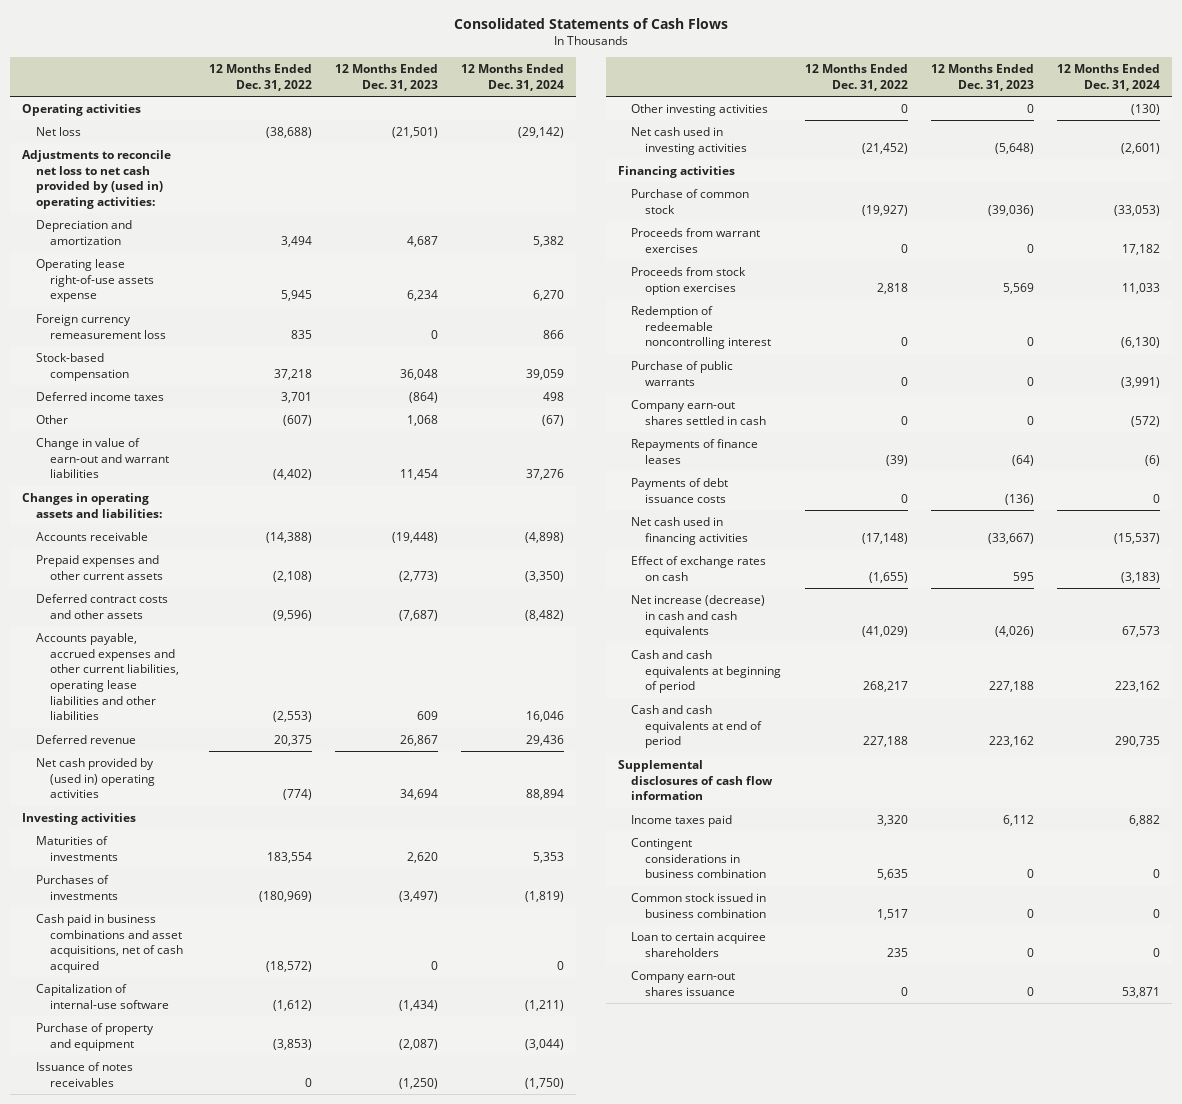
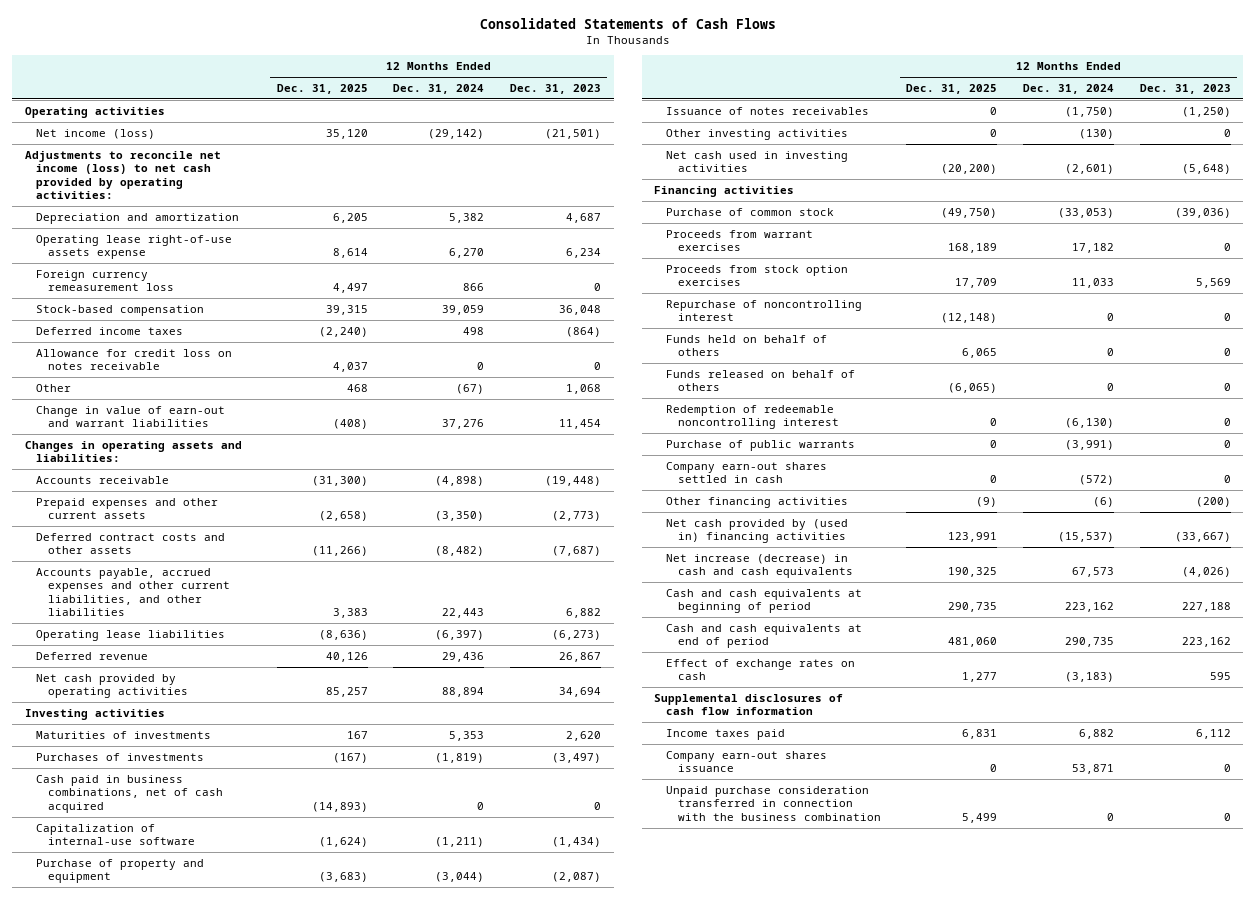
[208,64,312,91] 12 Months Ended Dec. 31, 2022 -> none
none -> [276,84,368,95] Dec. 31, 2025
[35,126,81,136] Net loss -> [36,128,156,139] Net income (loss)
[21,149,171,209] Adjustments to reconcile net loss to net cash provided by (used in) operating activities: -> [24,150,221,200] Adjustments to reconcile net income (loss) to net cash provided by operating activities:
none -> [36,348,233,371] Allowance for credit loss on notes receivable
[35,632,179,721] Accounts payable, accrued expenses and other current liabilities, operating lease liabilities and other liabilities -> [36,567,231,617] Accounts payable, accrued expenses and other current liabilities, and other liabilities
[416,711,438,721] 609 -> [565,608,601,619] 6,882
[526,711,565,723] 16,046 -> [442,608,485,619] 22,443
none -> [36,629,226,641] Operating lease liabilities
[35,757,155,799] Net cash provided by (used in) operating activities -> [36,673,189,699] Net cash provided by operating activities
[35,913,183,973] Cash paid in business combinations and asset acquisitions, net of cash acquired -> [36,774,224,813] Cash paid in business combinations, net of cash acquired
none -> [666,299,863,322] Repurchase of noncontrolling interest
none -> [666,334,828,357] Funds held on behalf of others
none -> [666,369,856,392] Funds released on behalf of others
[631,438,759,464] Repayments of finance leases -> none
[631,477,729,503] Payments of debt issuance costs -> none
none -> [666,496,849,508] Other financing activities
[631,516,749,545] Net cash used in financing activities -> [666,518,849,544] Net cash provided by (used in) financing activities
[631,555,767,581] Effect of exchange rates on cash -> [666,658,856,681] Effect of exchange rates on cash
[631,837,767,879] Contingent considerations in business combination -> none
[631,892,767,918] Common stock issued in business combination -> none
[631,931,767,957] Loan to certain acquiree shareholders -> none
none -> [666,785,881,821] Unpaid purchase consideration transferred in connection with the business combination

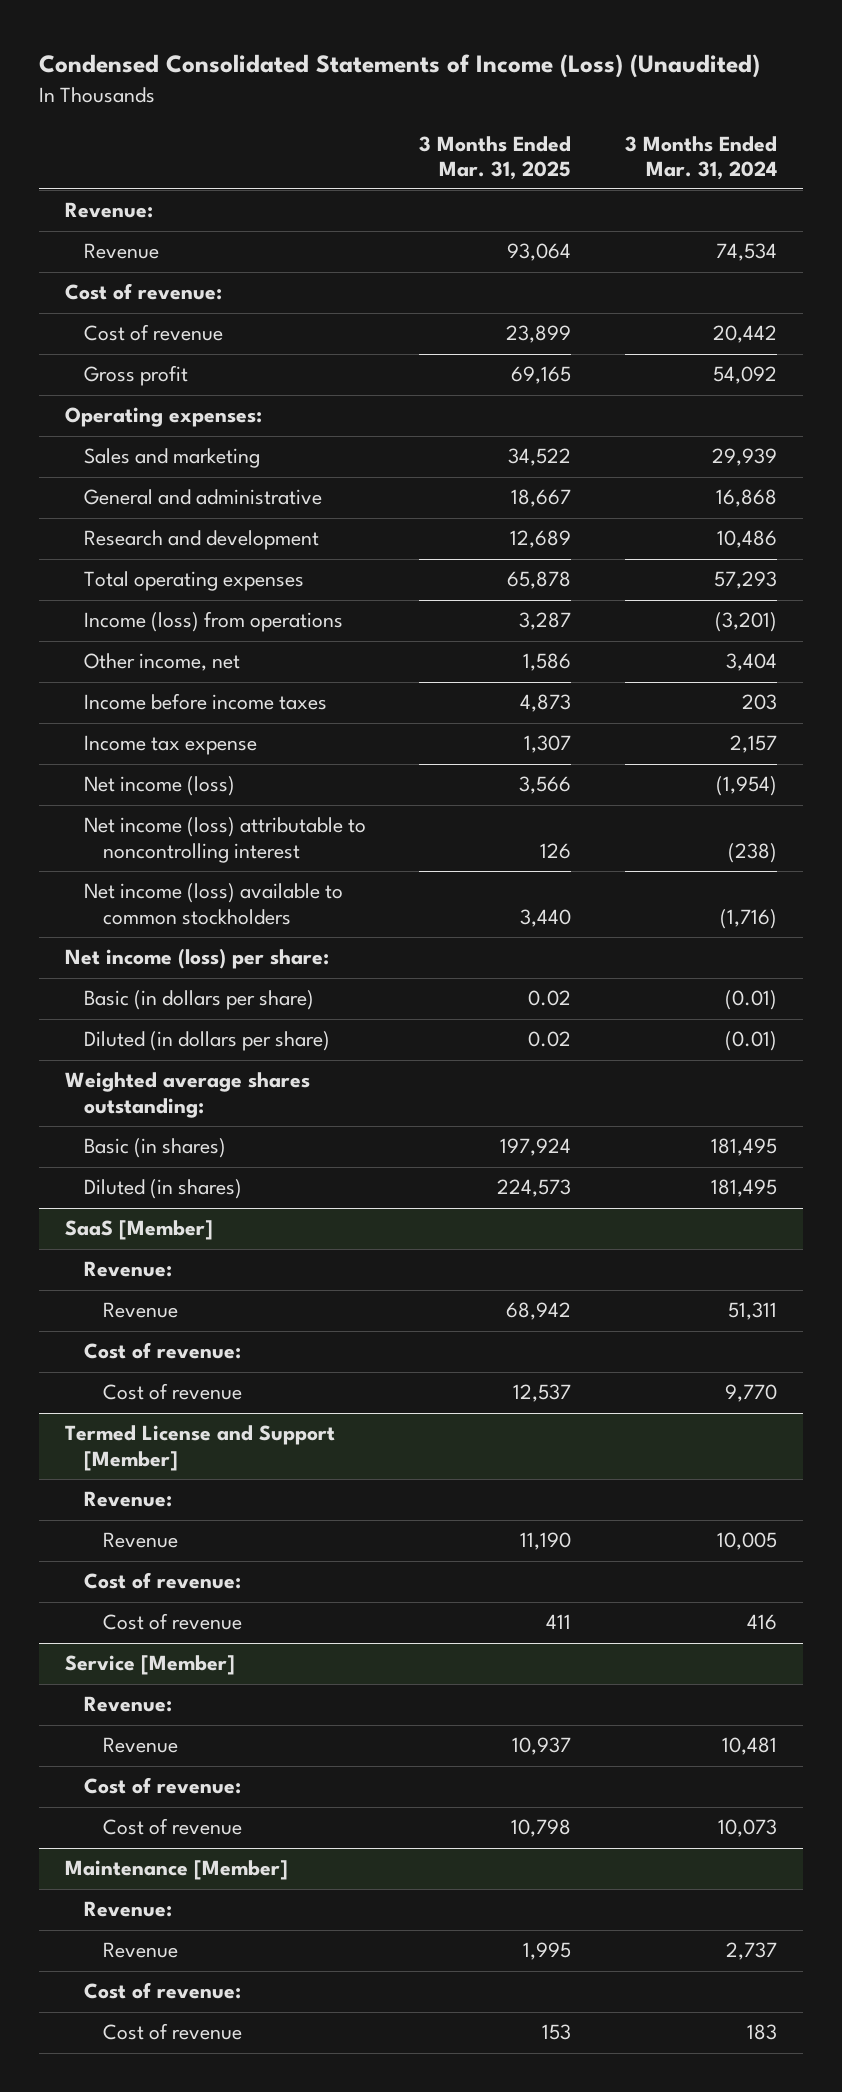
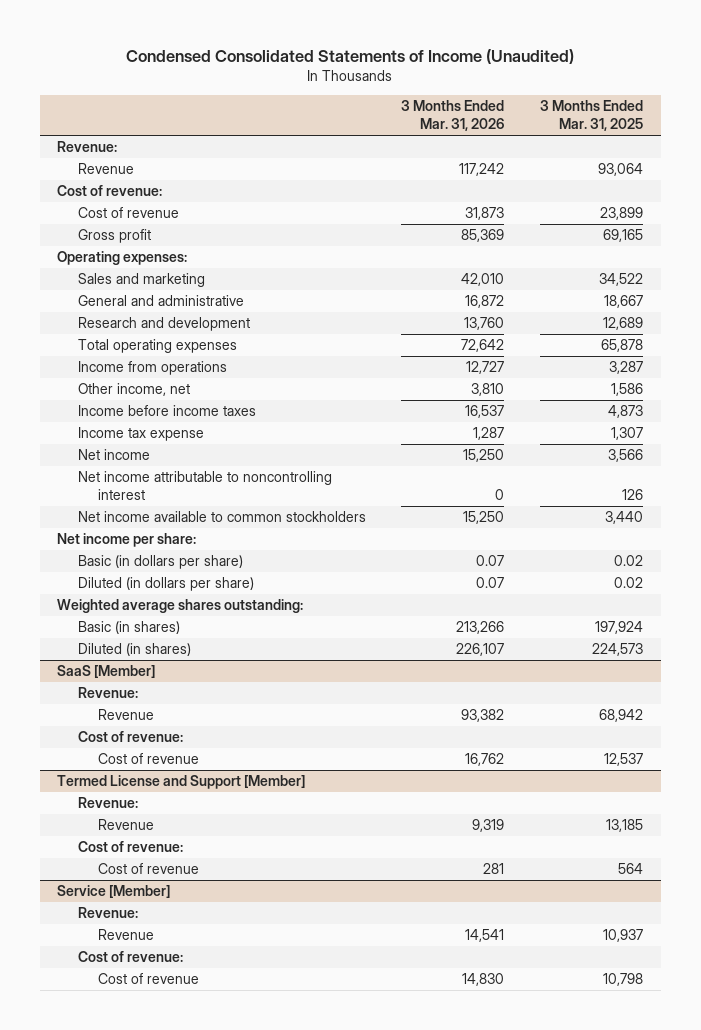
[38,54,760,79] Condensed Consolidated Statements of Income (Loss) (Unaudited) -> [126,48,575,64] Condensed Consolidated Statements of Income (Unaudited)
[624,135,777,180] 3 Months Ended Mar. 31, 2024 -> none
none -> [401,100,505,132] 3 Months Ended Mar. 31, 2026
[84,611,344,633] Income (loss) from operations -> [77,361,227,376] Income from operations
[84,776,236,797] Net income (loss) -> [77,449,150,461] Net income
[84,817,367,863] Net income (loss) attributable to noncontrolling interest -> [77,471,332,501] Net income attributable to noncontrolling interest
[84,883,344,925] Net income (loss) available to common stockholders -> [77,511,366,523] Net income available to common stockholders
[65,948,330,970] Net income (loss) per share: -> [57,533,197,548] Net income per share:
[520,1532,572,1551] 11,190 -> [606,819,644,833] 13,185
[546,1614,572,1630] 411 -> [618,863,644,875] 564
[65,1860,289,1881] Maintenance [Member] -> none
[84,1901,173,1918] Revenue: -> none
[102,1942,178,1959] Revenue -> none
[84,1982,242,2000] Cost of revenue: -> none
[102,2023,242,2041] Cost of revenue -> none

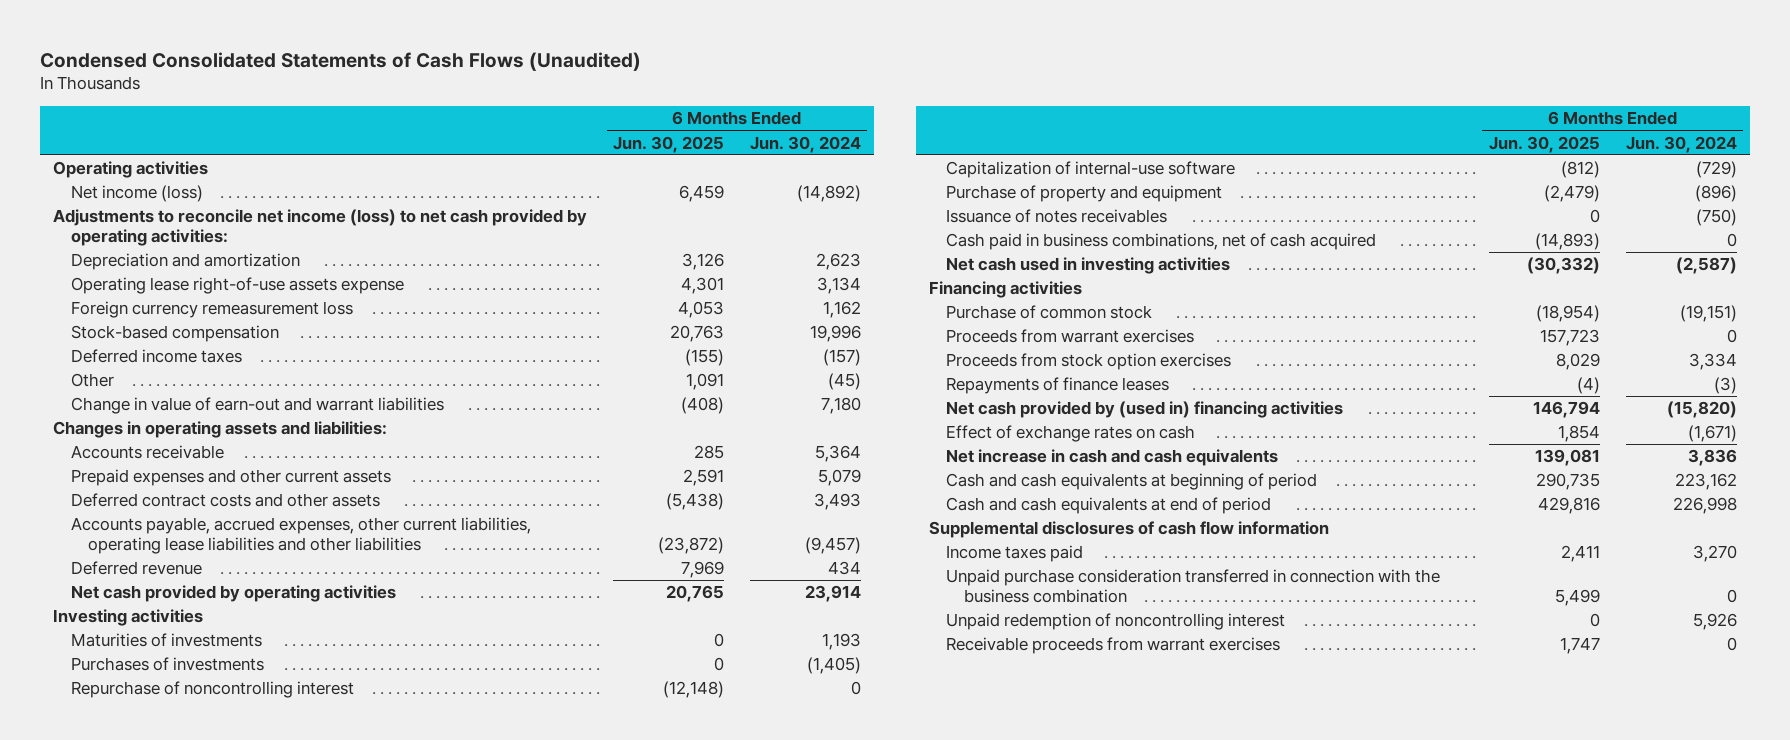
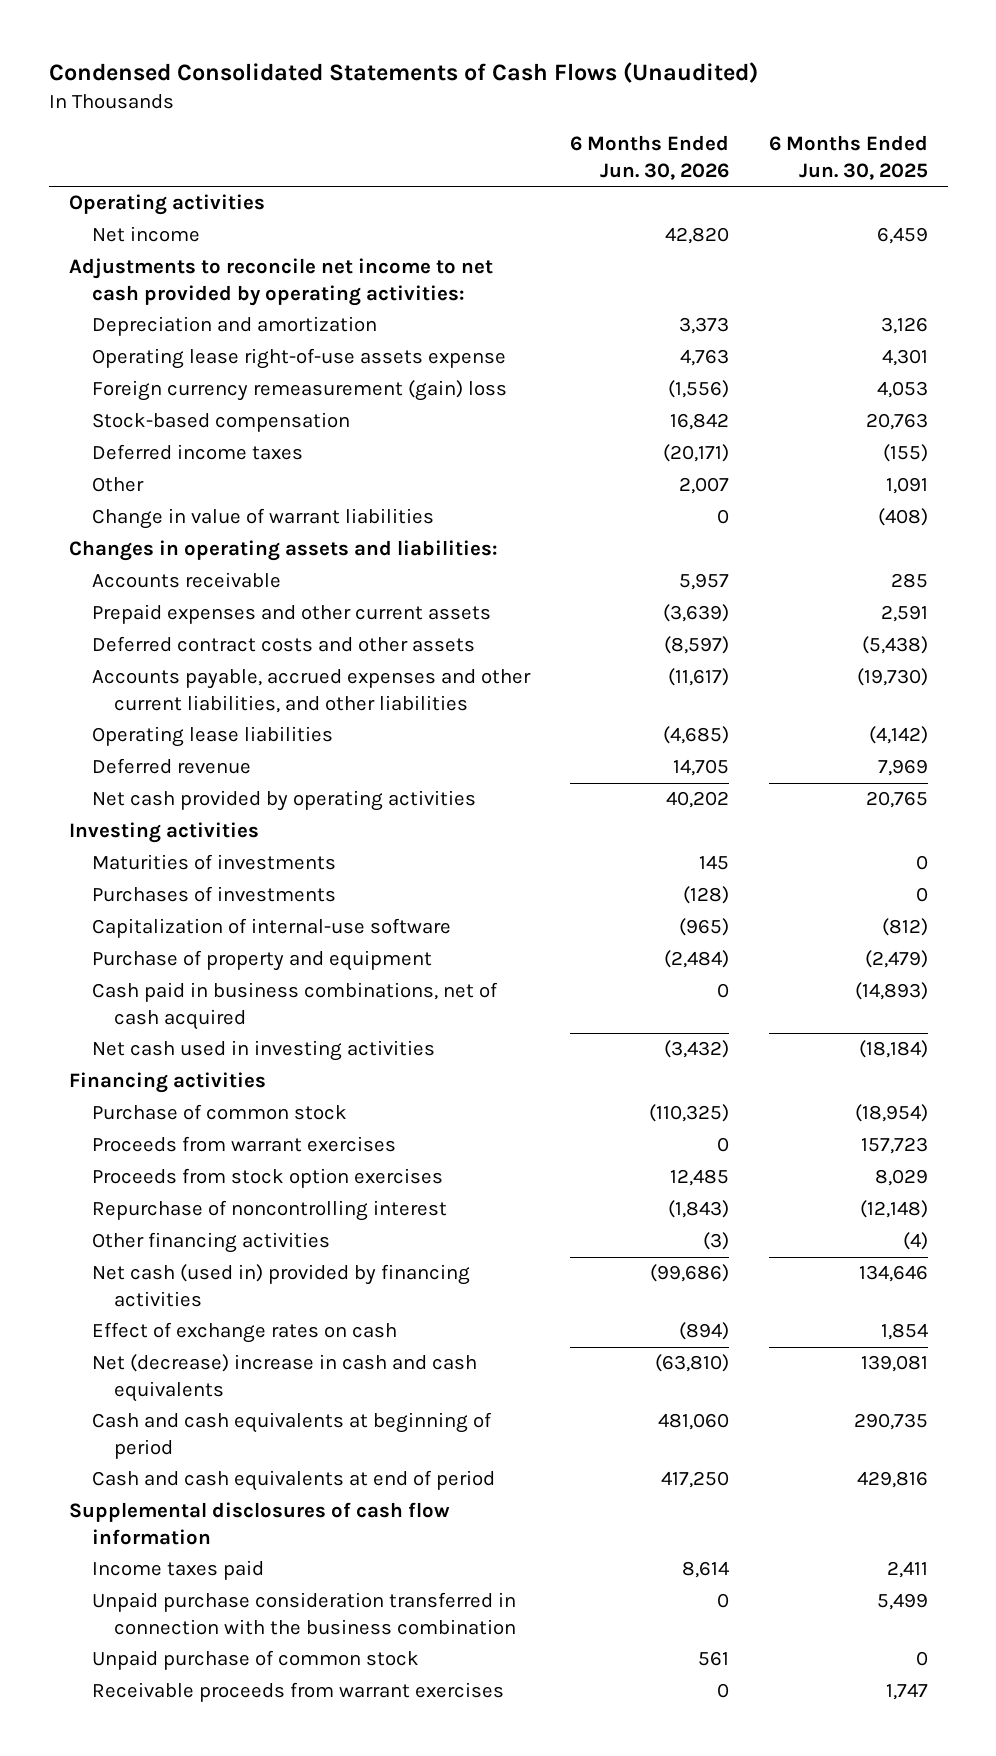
[749,135,861,153] Jun. 30, 2024 -> none
none -> [569,135,729,180] 6 Months Ended Jun. 30, 2026
[70,185,203,203] Net income (loss) -> [91,226,200,243] Net income
[53,209,588,246] Adjustments to reconcile net income (loss) to net cash provided by operating activities: -> [68,258,493,306] Adjustments to reconcile net income to net cash provided by operating activities:
[70,301,353,319] Foreign currency remeasurement loss -> [91,380,507,402] Foreign currency remeasurement (gain) loss
[70,397,444,415] Change in value of earn-out and warrant liabilities -> [91,508,434,530] Change in value of warrant liabilities
[70,517,531,554] Accounts payable, accrued expenses, other current liabilities, operating lease liabilities and other liabilities -> [91,669,531,713] Accounts payable, accrued expenses and other current liabilities, and other liabilities
[658,536,725,554] (23,872) -> [856,668,928,687] (19,730)
none -> [91,726,333,748] Operating lease liabilities
[946,209,1168,224] Issuance of notes receivables -> none
[1526,257,1600,275] (30,332) -> [858,1040,928,1059] (18,184)
[946,377,1170,395] Repayments of finance leases -> none
[70,681,354,699] Repurchase of noncontrolling interest -> [91,1200,447,1222] Repurchase of noncontrolling interest
none -> [91,1232,330,1254] Other financing activities
[946,401,1344,419] Net cash provided by (used in) financing activities -> [91,1264,470,1307] Net cash (used in) provided by financing activities
[1532,401,1600,419] 146,794 -> [858,1265,928,1283] 134,646
[946,449,1279,467] Net increase in cash and cash equivalents -> [91,1354,477,1402] Net (decrease) increase in cash and cash equivalents
[946,613,1286,631] Unpaid redemption of noncontrolling interest -> none
none -> [91,1650,419,1671] Unpaid purchase of common stock

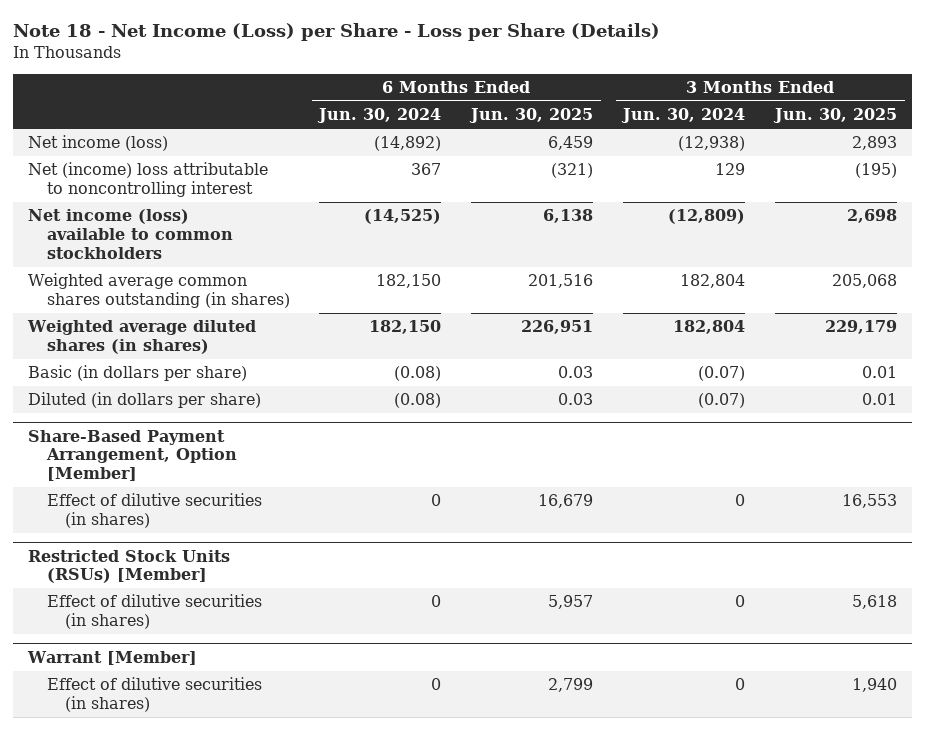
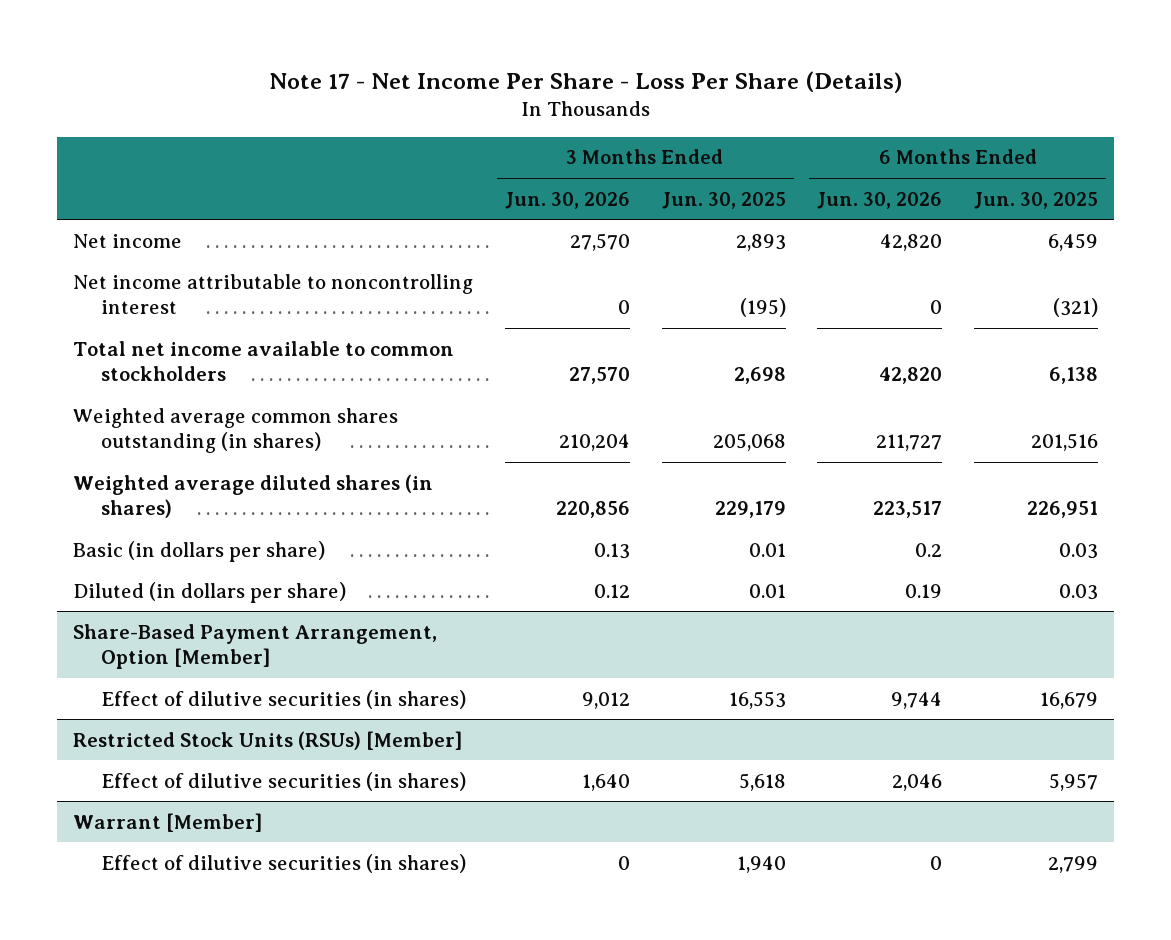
[12,22,660,41] Note 18 - Net Income (Loss) per Share - Loss per Share (Details) -> [268,70,902,93] Note 17 - Net Income Per Share - Loss Per Share (Details)
[317,108,442,124] Jun. 30, 2024 -> none
[621,108,746,124] Jun. 30, 2024 -> none
none -> [504,191,630,209] Jun. 30, 2026
none -> [817,191,943,209] Jun. 30, 2026
[27,135,168,152] Net income (loss) -> [73,233,183,248] Net income
[27,162,268,198] Net (income) loss attributable to noncontrolling interest -> [73,273,474,315] Net income attributable to noncontrolling interest
[27,209,233,259] Net income (loss) available to common stockholders -> [73,340,455,382] Total net income available to common stockholders

